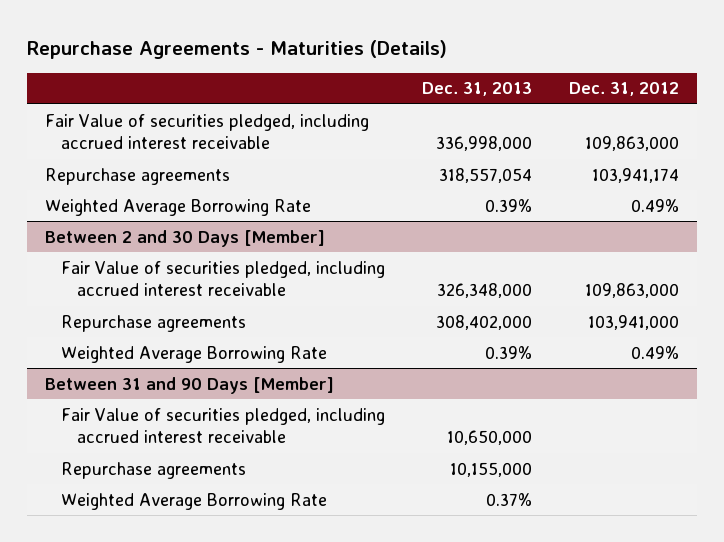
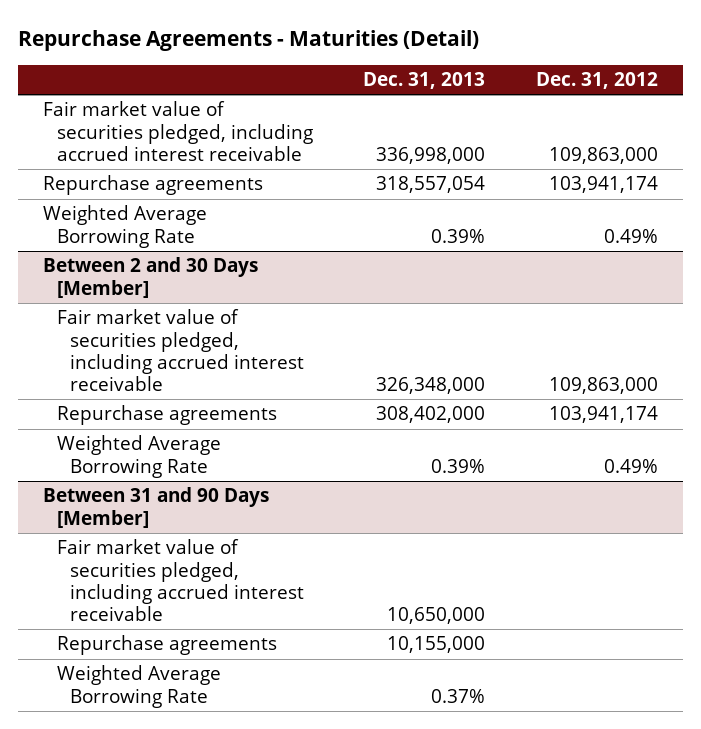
[26,39,447,59] Repurchase Agreements - Maturities (Details) -> [17,30,479,52] Repurchase Agreements - Maturities (Detail)
[45,113,370,150] Fair Value of securities pledged, including accrued interest receivable -> [42,101,313,161] Fair market value of securities pledged, including accrued interest receivable
[60,260,385,297] Fair Value of securities pledged, including accrued interest receivable -> [56,309,305,391] Fair market value of securities pledged, including accrued interest receivable
[587,314,679,330] 103,941,000 -> [548,406,658,424] 103,941,174
[60,407,385,444] Fair Value of securities pledged, including accrued interest receivable -> [56,539,305,621] Fair market value of securities pledged, including accrued interest receivable

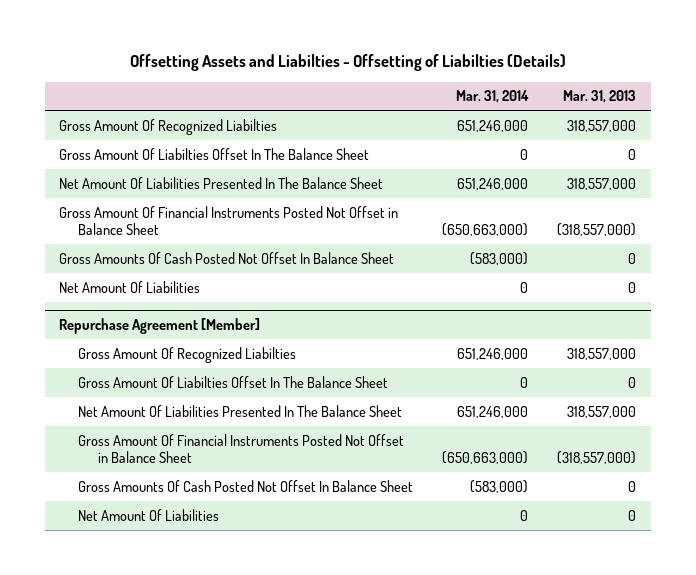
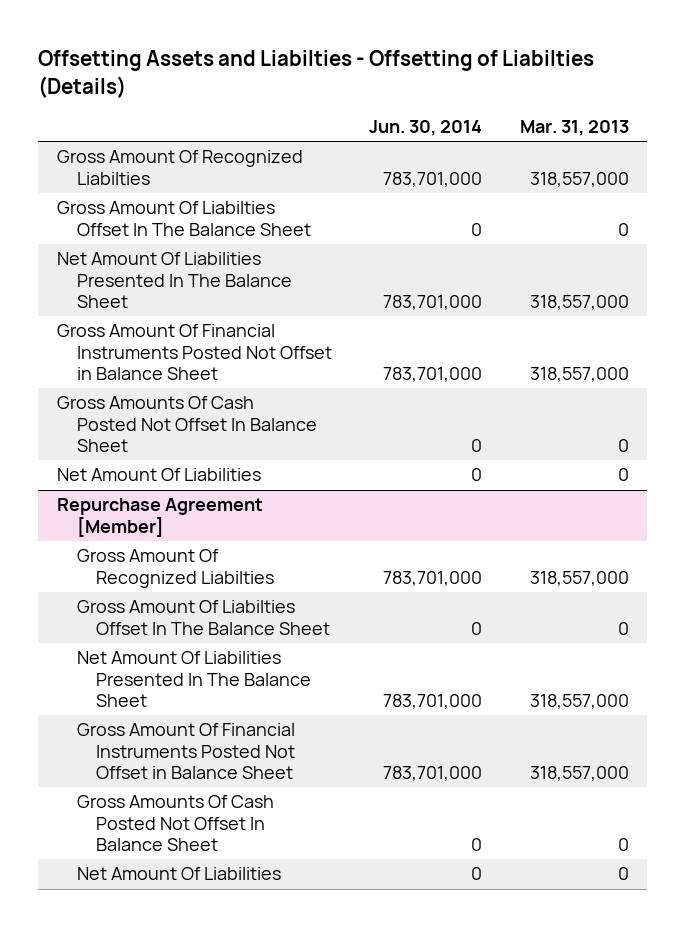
[456,90,530,104] Mar. 31, 2014 -> none
none -> [369,120,483,137] Jun. 30, 2014
[557,222,637,236] (318,557,000) -> [529,366,629,382] 318,557,000
[557,450,637,464] (318,557,000) -> [529,765,629,781] 318,557,000

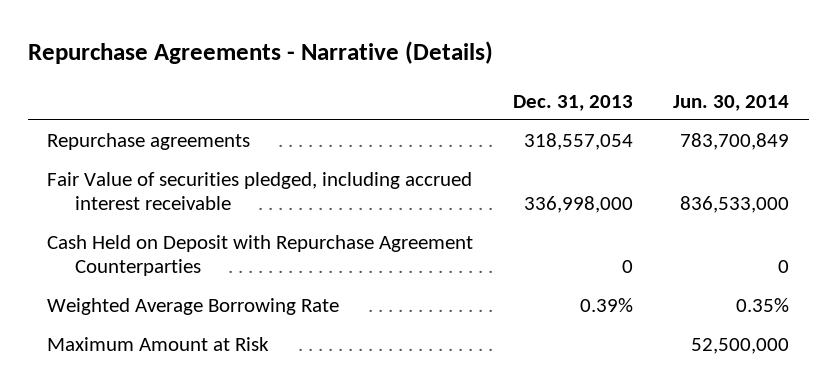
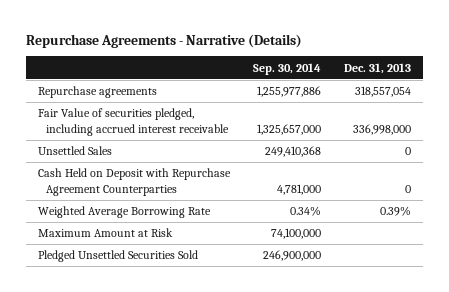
[672,94,789,111] Jun. 30, 2014 -> none
none -> [253,62,322,75] Sep. 30, 2014
none -> [37,146,112,156] Unsettled Sales
none -> [37,250,198,263] Pledged Unsettled Securities Sold

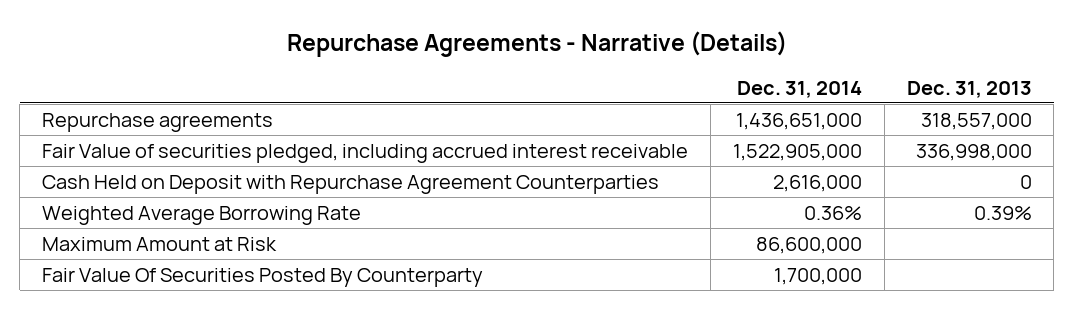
[253,62,322,75] Sep. 30, 2014 -> none
none -> [736,80,862,98] Dec. 31, 2014
[355,86,412,98] 318,557,054 -> [920,113,1032,131] 318,557,000
[37,146,112,156] Unsettled Sales -> none
[37,250,198,263] Pledged Unsettled Securities Sold -> none
none -> [42,268,484,288] Fair Value Of Securities Posted By Counterparty

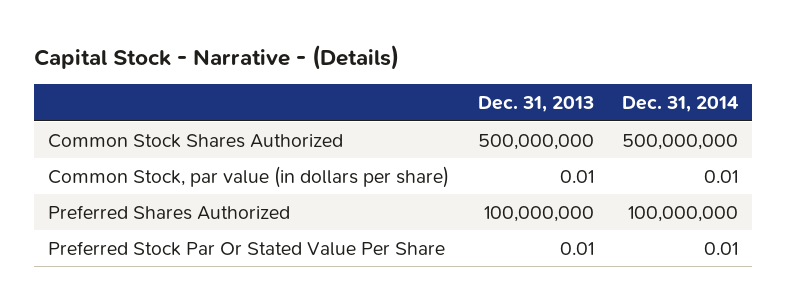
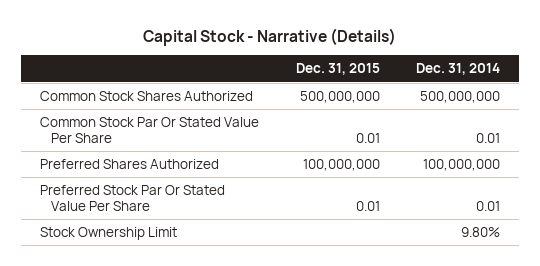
[34,44,400,70] Capital Stock - Narrative - (Details) -> [143,28,397,47] Capital Stock - Narrative (Details)
[477,96,594,113] Dec. 31, 2013 -> none
none -> [295,63,380,76] Dec. 31, 2015
[48,165,450,188] Common Stock, par value (in dollars per share) -> [39,116,259,143] Common Stock Par Or Stated Value Per Share
none -> [39,226,177,240] Stock Ownership Limit

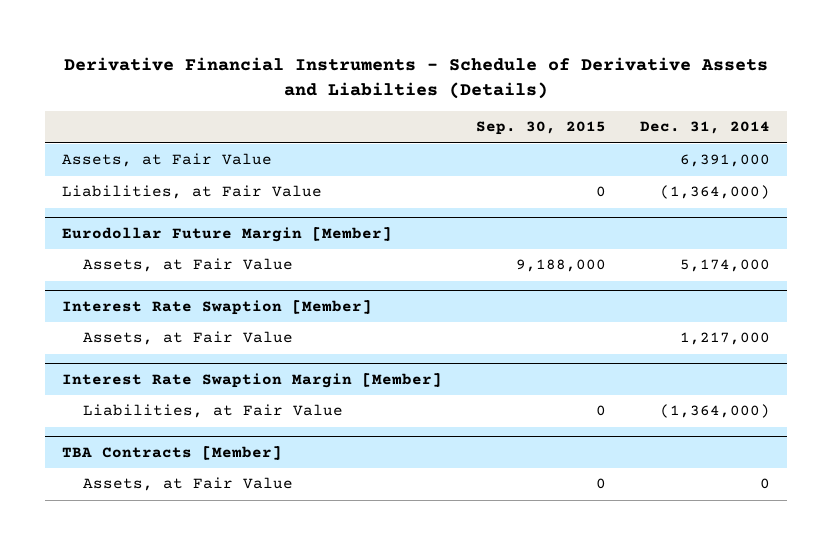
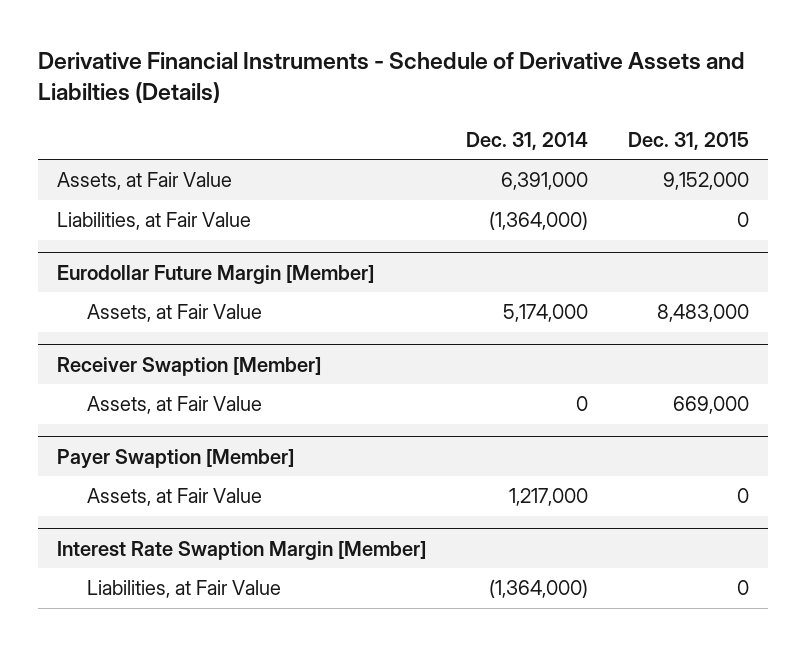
[476,121,607,136] Sep. 30, 2015 -> none
none -> [627,131,749,150] Dec. 31, 2015
[62,300,373,316] Interest Rate Swaption [Member] -> none
none -> [57,356,322,376] Receiver Swaption [Member]
none -> [86,396,262,415] Assets, at Fair Value
none -> [57,448,295,469] Payer Swaption [Member]
[62,446,283,461] TBA Contracts [Member] -> none
[82,477,293,492] Assets, at Fair Value -> none

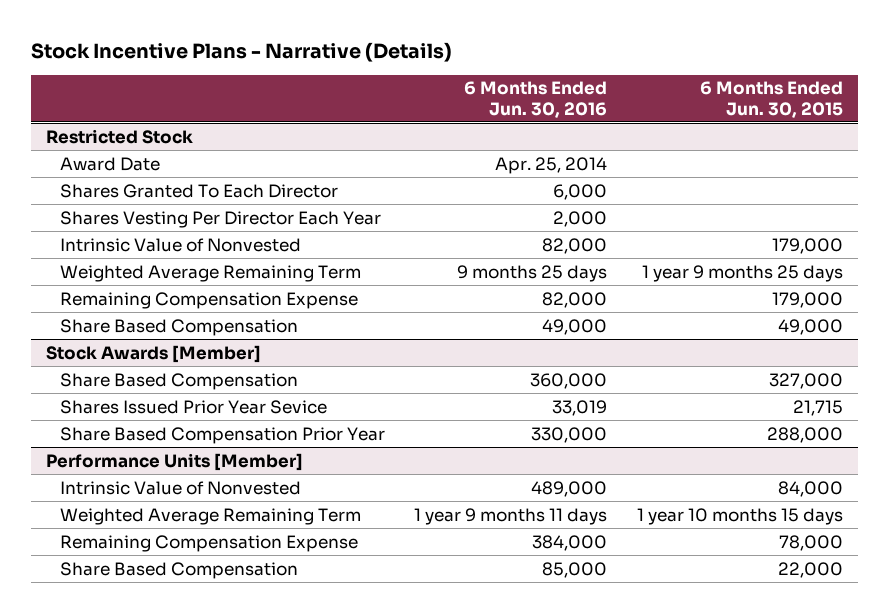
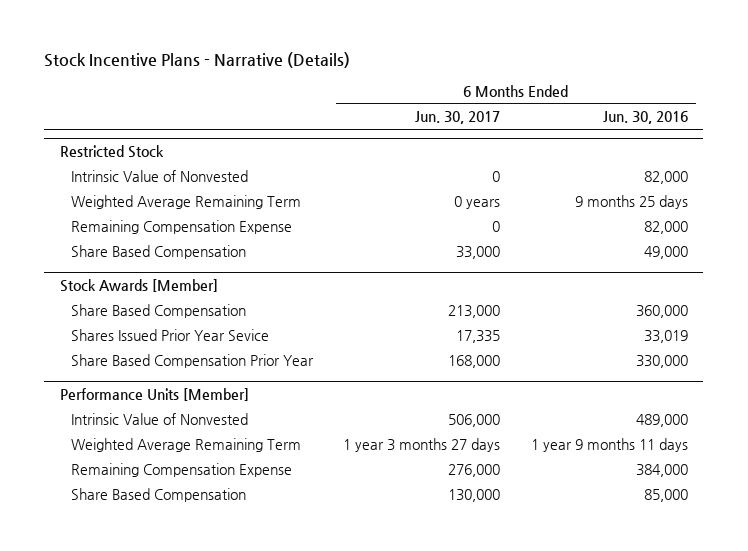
[700,81,844,118] 6 Months Ended Jun. 30, 2015 -> none
none -> [415,111,501,125] Jun. 30, 2017
[59,156,160,171] Award Date -> none
[59,183,338,198] Shares Granted To Each Director -> none
[59,210,381,228] Shares Vesting Per Director Each Year -> none

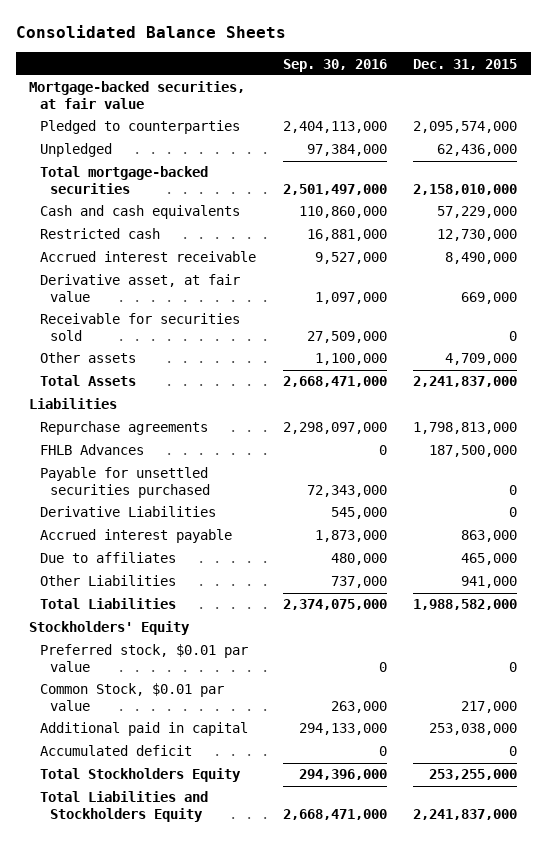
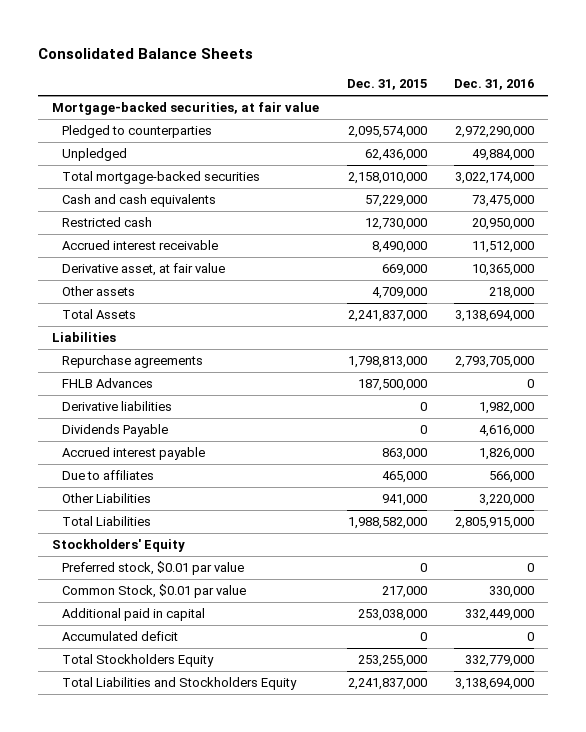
[282,58,387,72] Sep. 30, 2016 -> none
none -> [454,79,535,91] Dec. 31, 2016
[39,313,240,341] Receivable for securities sold -> none
[39,467,211,498] Payable for unsettled securities purchased -> none
[39,506,216,518] Derivative Liabilities -> [62,401,173,412] Derivative liabilities
none -> [62,424,169,438] Dividends Payable

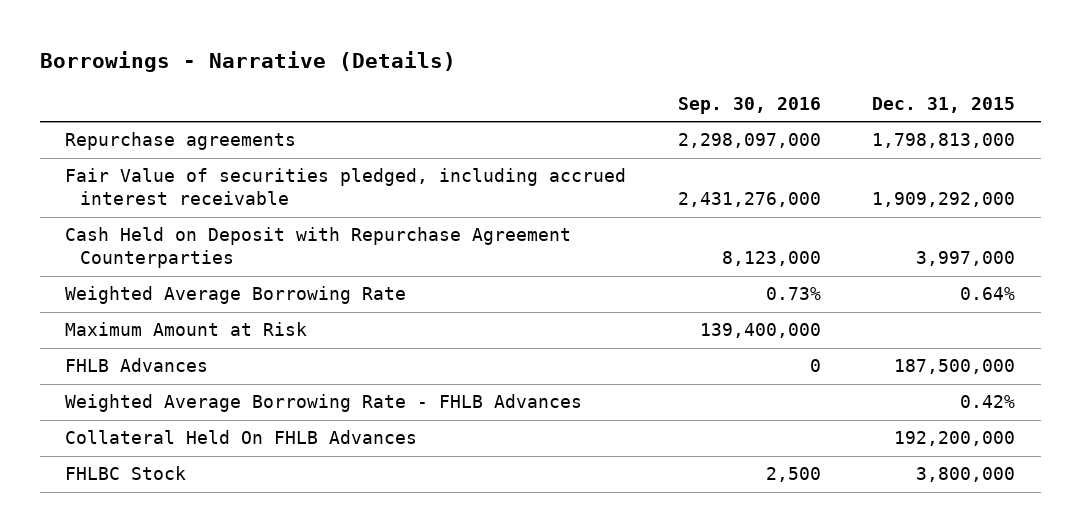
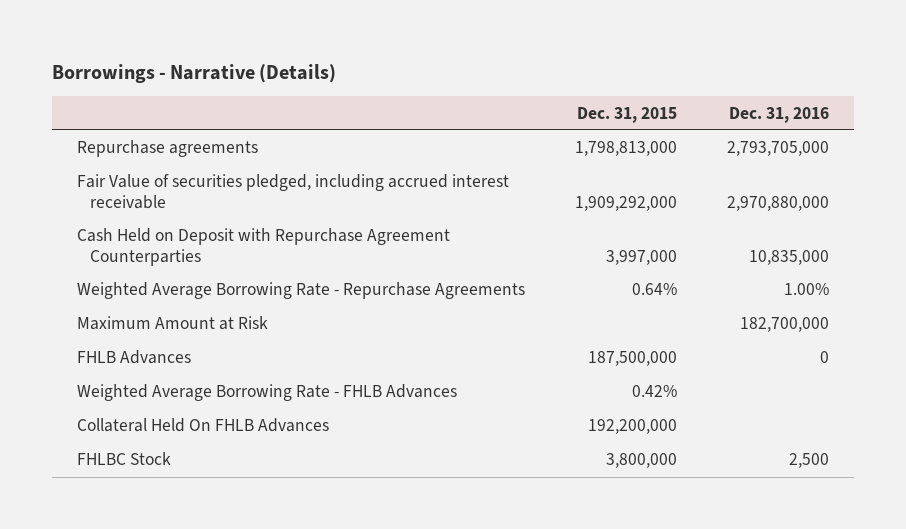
[677,97,821,115] Sep. 30, 2016 -> none
none -> [729,106,830,123] Dec. 31, 2016
[65,286,407,305] Weighted Average Borrowing Rate -> [76,282,525,300] Weighted Average Borrowing Rate - Repurchase Agreements

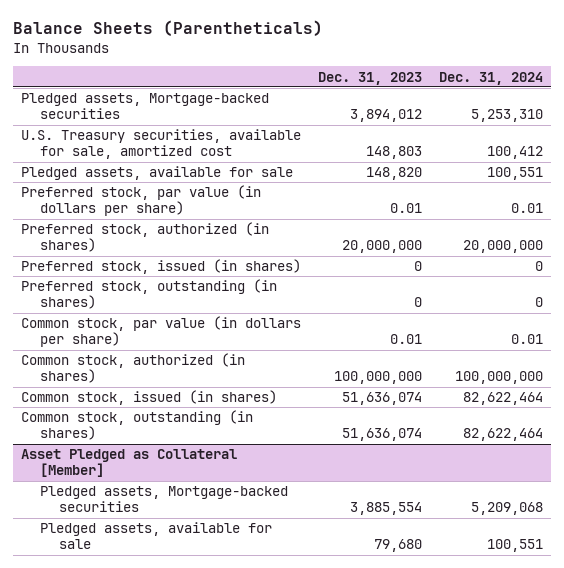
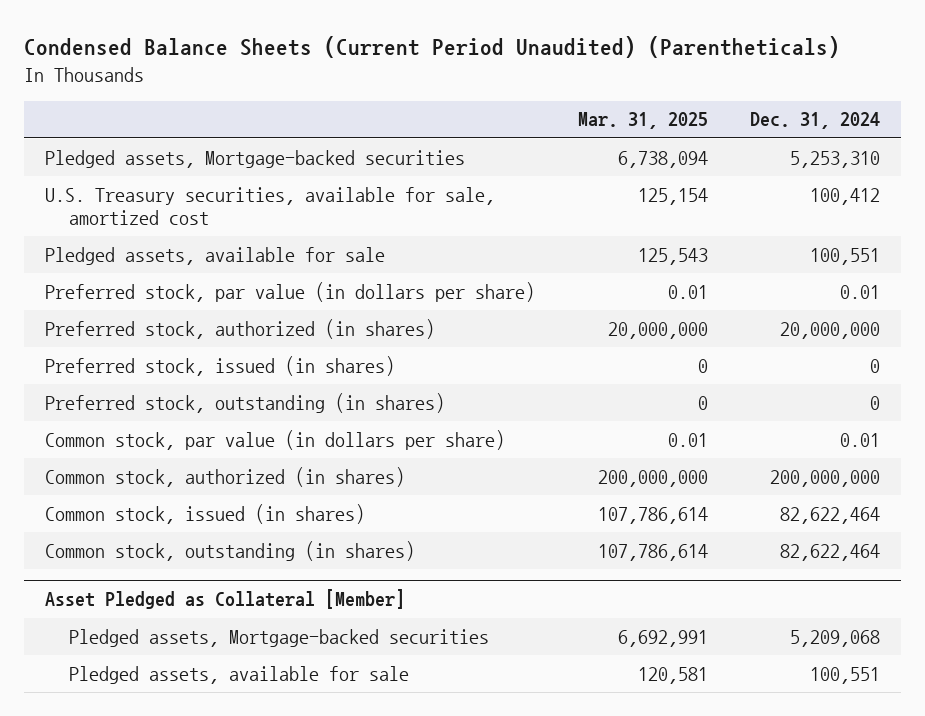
[12,20,323,37] Balance Sheets (Parentheticals) -> [24,36,841,59] Condensed Balance Sheets (Current Period Unaudited) (Parentheticals)
[318,71,423,85] Dec. 31, 2023 -> none
none -> [577,112,708,130] Mar. 31, 2025
[454,371,543,385] 100,000,000 -> [769,469,880,487] 200,000,000

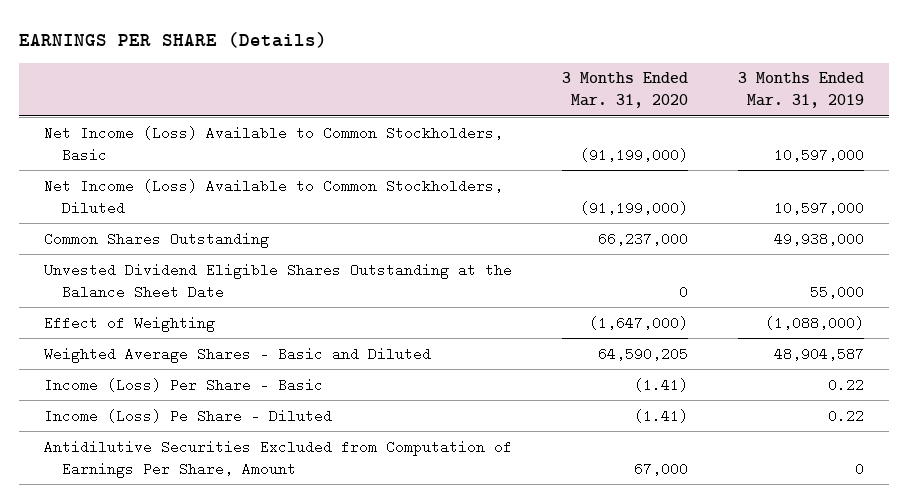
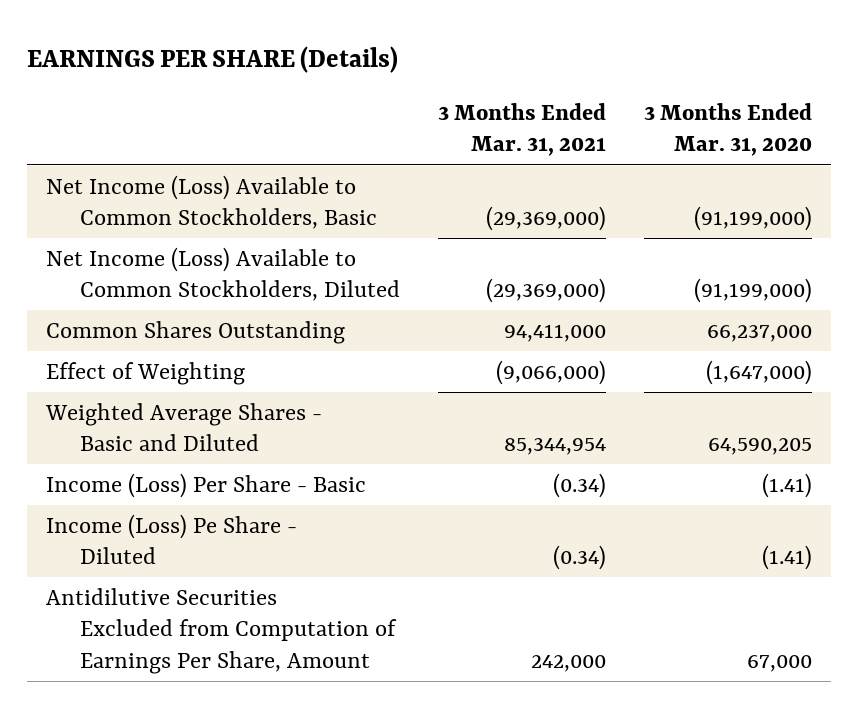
[738,72,865,109] 3 Months Ended Mar. 31, 2019 -> none
none -> [437,102,606,157] 3 Months Ended Mar. 31, 2021
[44,262,513,299] Unvested Dividend Eligible Shares Outstanding at the Balance Sheet Date -> none

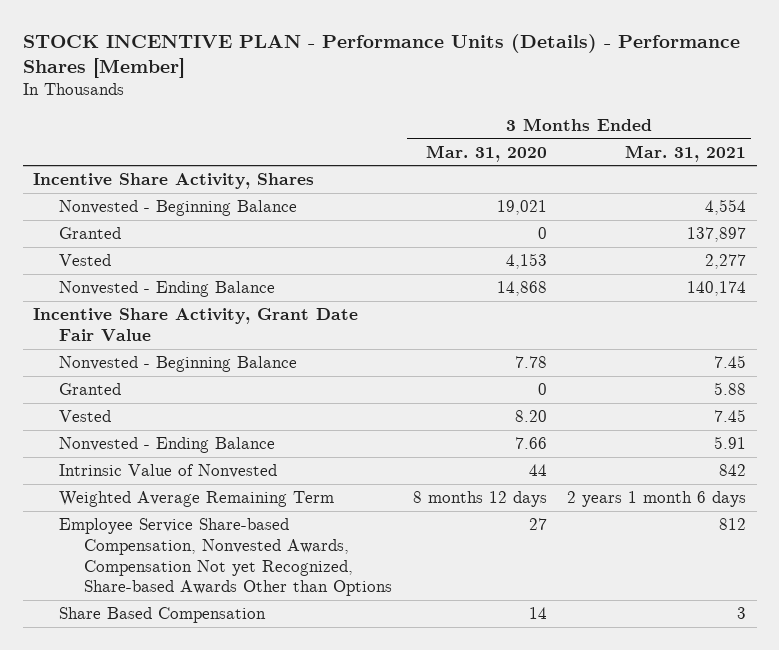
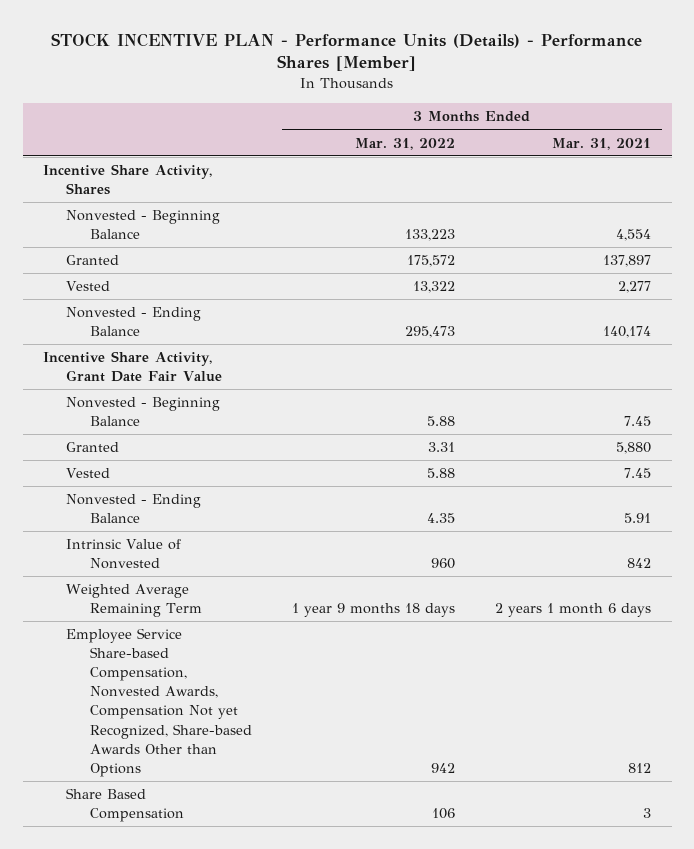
[425,144,547,162] Mar. 31, 2020 -> none
none -> [355,137,456,150] Mar. 31, 2022
[714,382,747,396] 5.88 -> [616,442,652,455] 5,880

